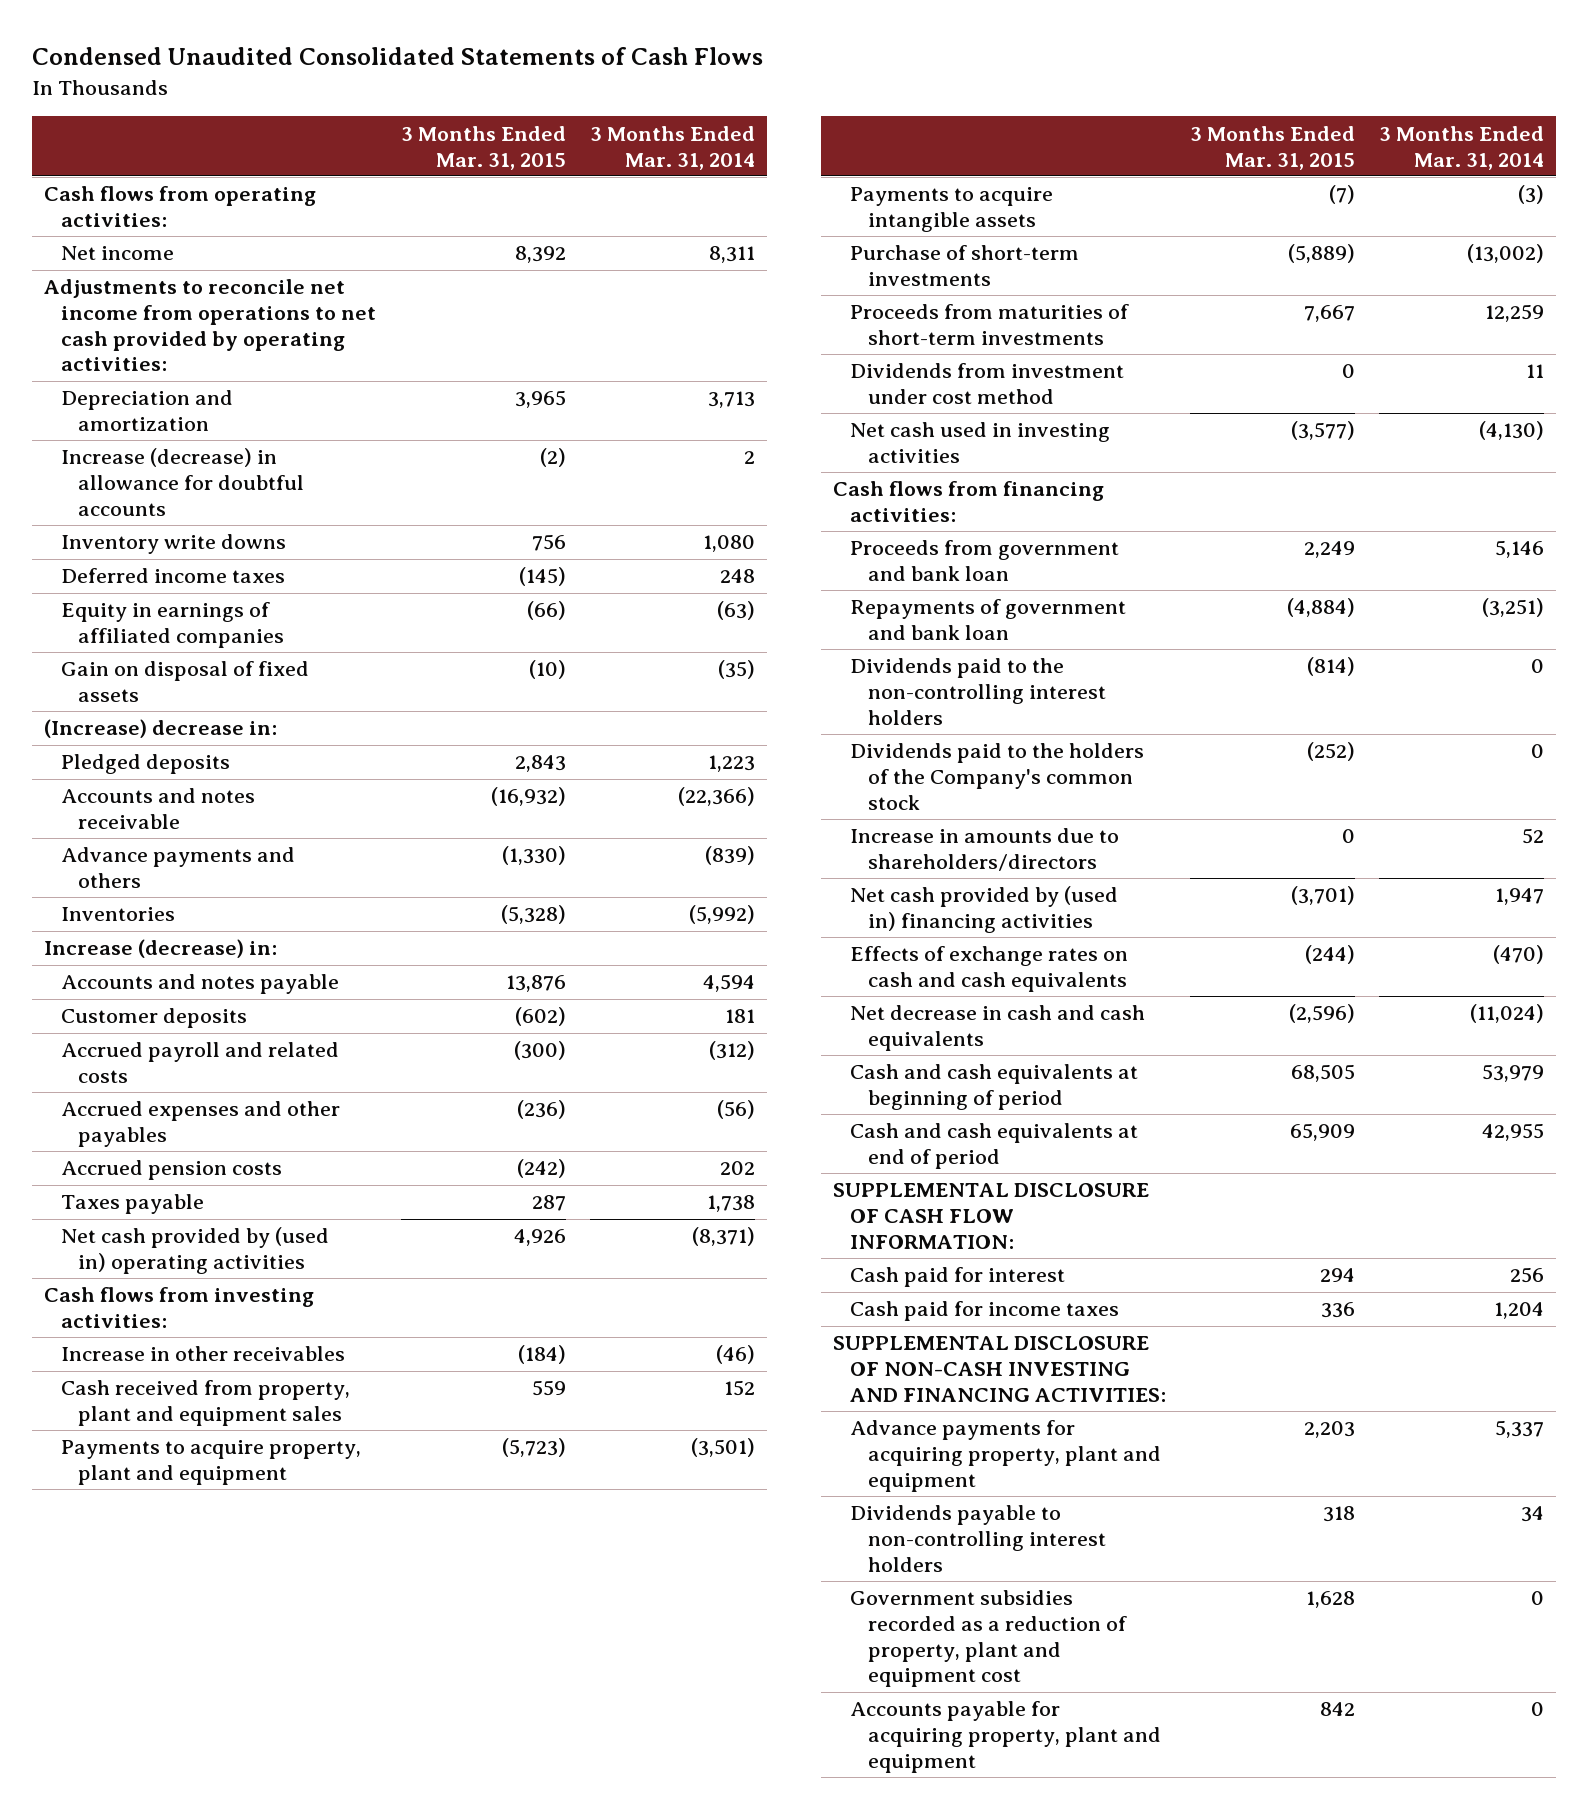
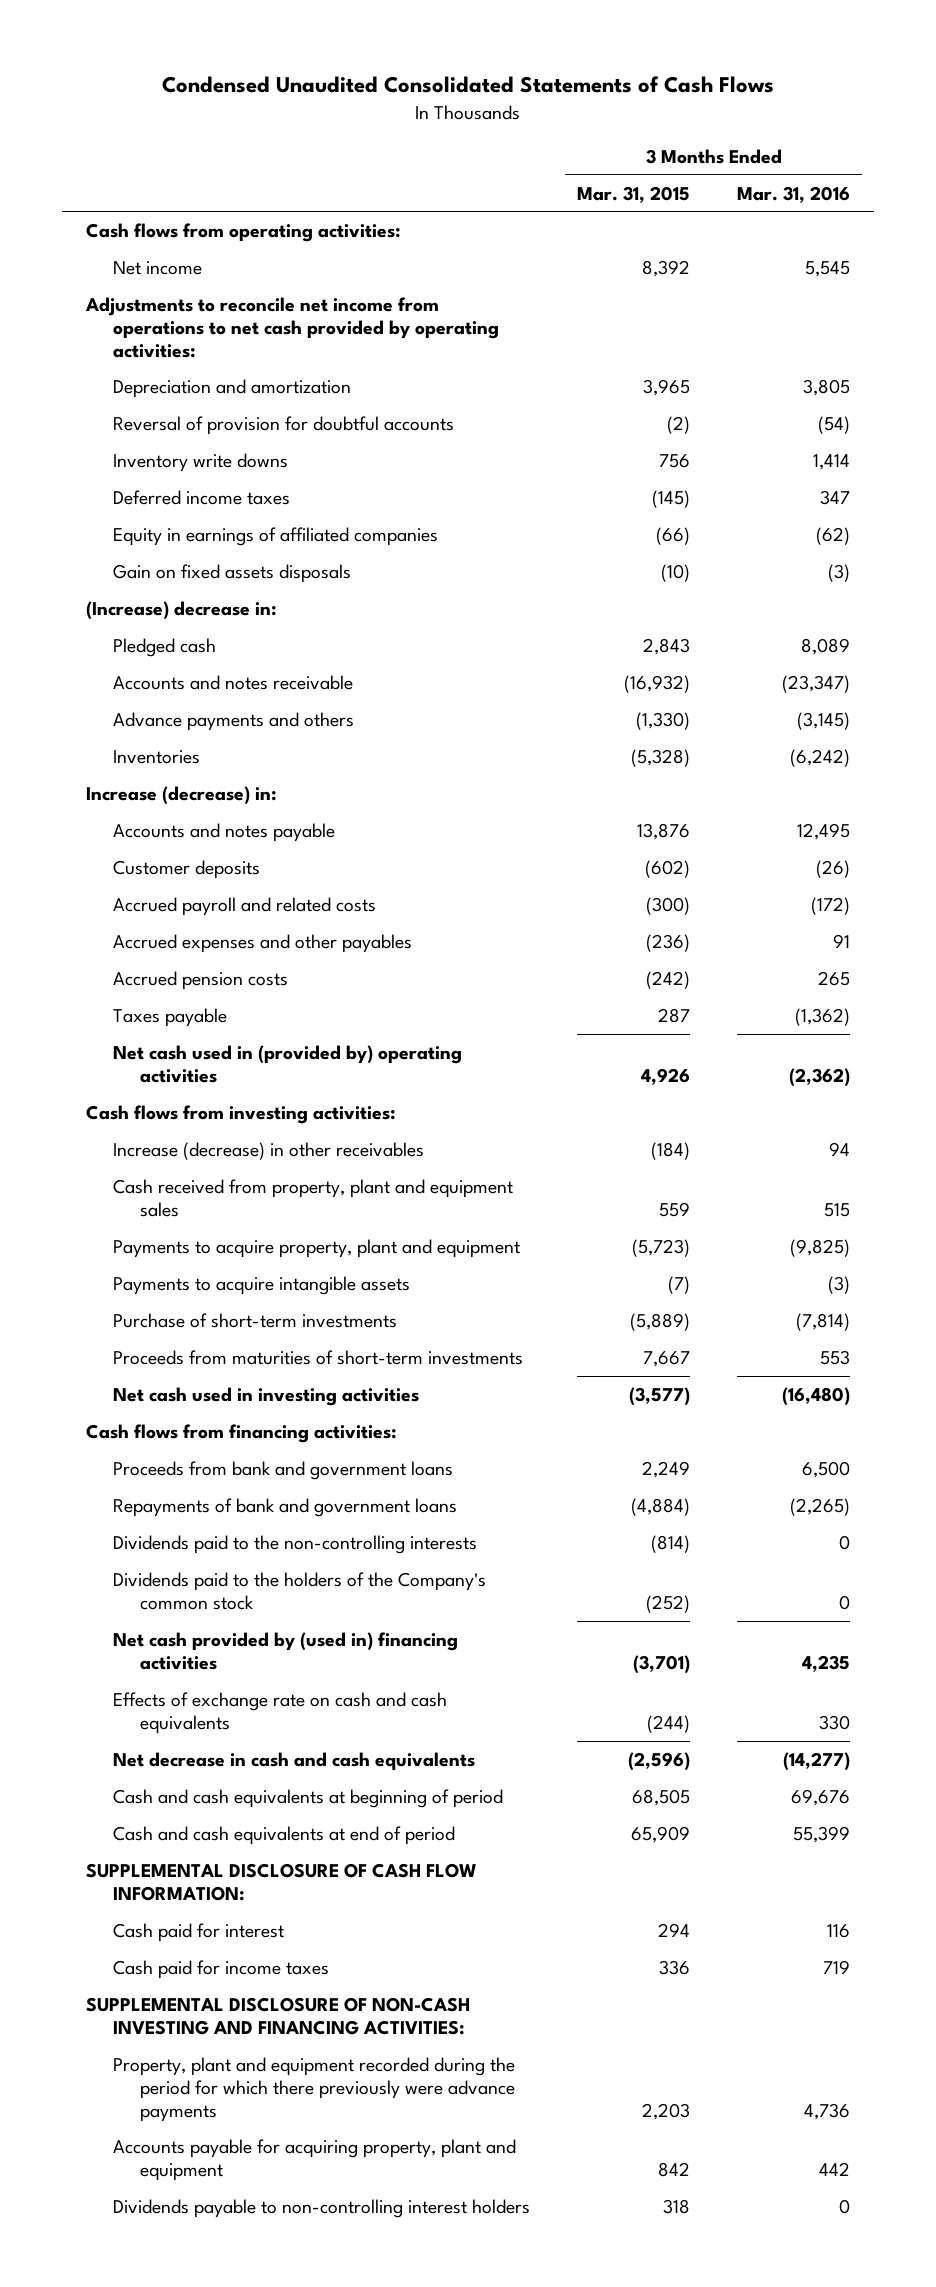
[589,125,755,170] 3 Months Ended Mar. 31, 2014 -> none
none -> [737,185,851,203] Mar. 31, 2016
[61,448,305,516] Increase (decrease) in allowance for doubtful accounts -> [112,415,454,435] Reversal of provision for doubtful accounts
[61,661,310,703] Gain on disposal of fixed assets -> [112,563,351,583] Gain on fixed assets disposals
[61,754,231,775] Pledged deposits -> [112,637,216,657] Pledged cash
[61,1227,330,1275] Net cash provided by (used in) operating activities -> [112,1044,462,1083] Net cash used in (provided by) operating activities
[61,1346,346,1362] Increase in other receivables -> [112,1141,424,1160] Increase (decrease) in other receivables
[850,363,1125,405] Dividends from investment under cost method -> none
[850,540,1120,582] Proceeds from government and bank loan -> [112,1460,453,1480] Proceeds from bank and government loans
[850,599,1127,641] Repayments of government and bank loan -> [112,1497,457,1517] Repayments of bank and government loans
[850,658,1106,725] Dividends paid to the non-controlling interest holders -> [112,1534,477,1554] Dividends paid to the non-controlling interests
[850,828,1120,872] Increase in amounts due to shareholders/directors -> none
[850,946,1129,993] Effects of exchange rates on cash and cash equivalents -> [112,1691,447,1734] Effects of exchange rate on cash and cash equivalents
[850,1590,1127,1688] Government subsidies recorded as a reduction of property, plant and equipment cost -> none
[850,1420,1161,1492] Advance payments for acquiring property, plant and equipment -> [112,2056,516,2122] Property, plant and equipment recorded during the period for which there previously were advance payments
[850,1505,1106,1572] Dividends payable to non-controlling interest holders -> [112,2198,530,2218] Dividends payable to non-controlling interest holders

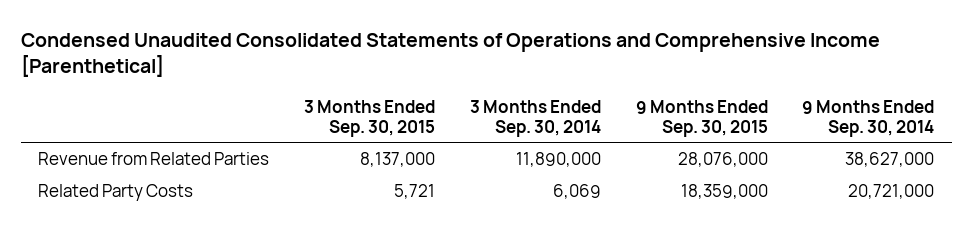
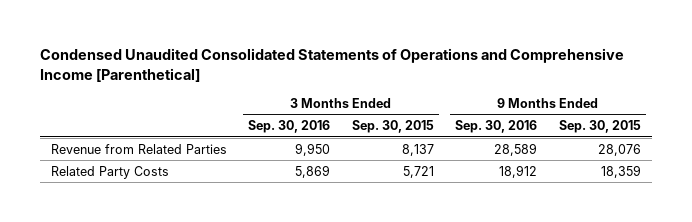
[469,99,601,137] 3 Months Ended Sep. 30, 2014 -> none
[802,99,935,137] 9 Months Ended Sep. 30, 2014 -> none
none -> [248,120,331,134] Sep. 30, 2016
none -> [455,120,538,134] Sep. 30, 2016
[359,152,435,168] 8,137,000 -> [401,143,434,156] 8,137
[677,152,768,168] 28,076,000 -> [597,143,641,156] 28,076
[680,184,768,200] 18,359,000 -> [600,164,641,178] 18,359

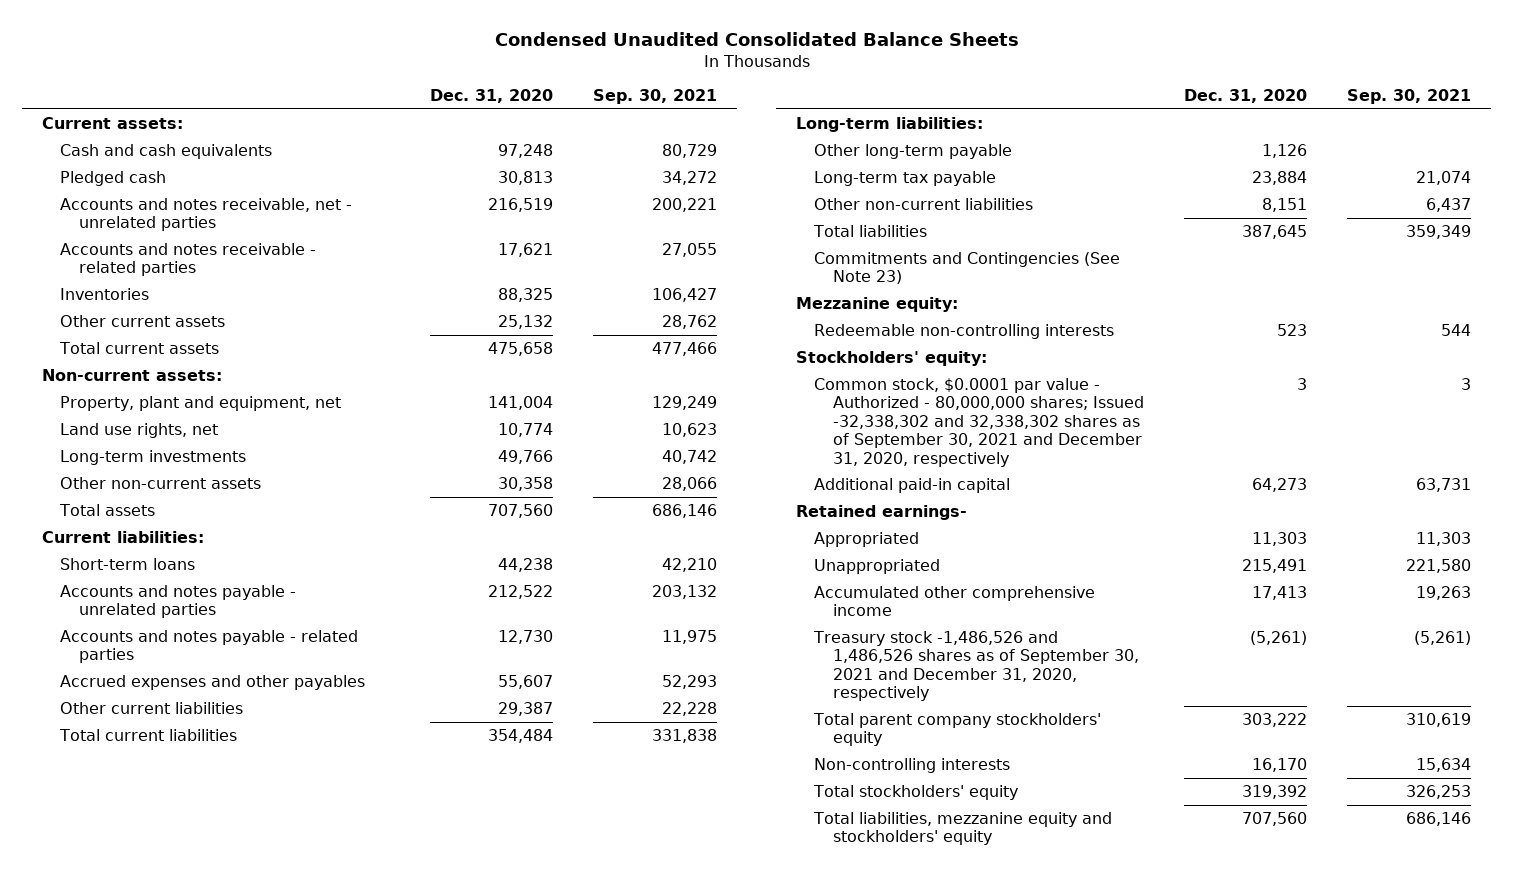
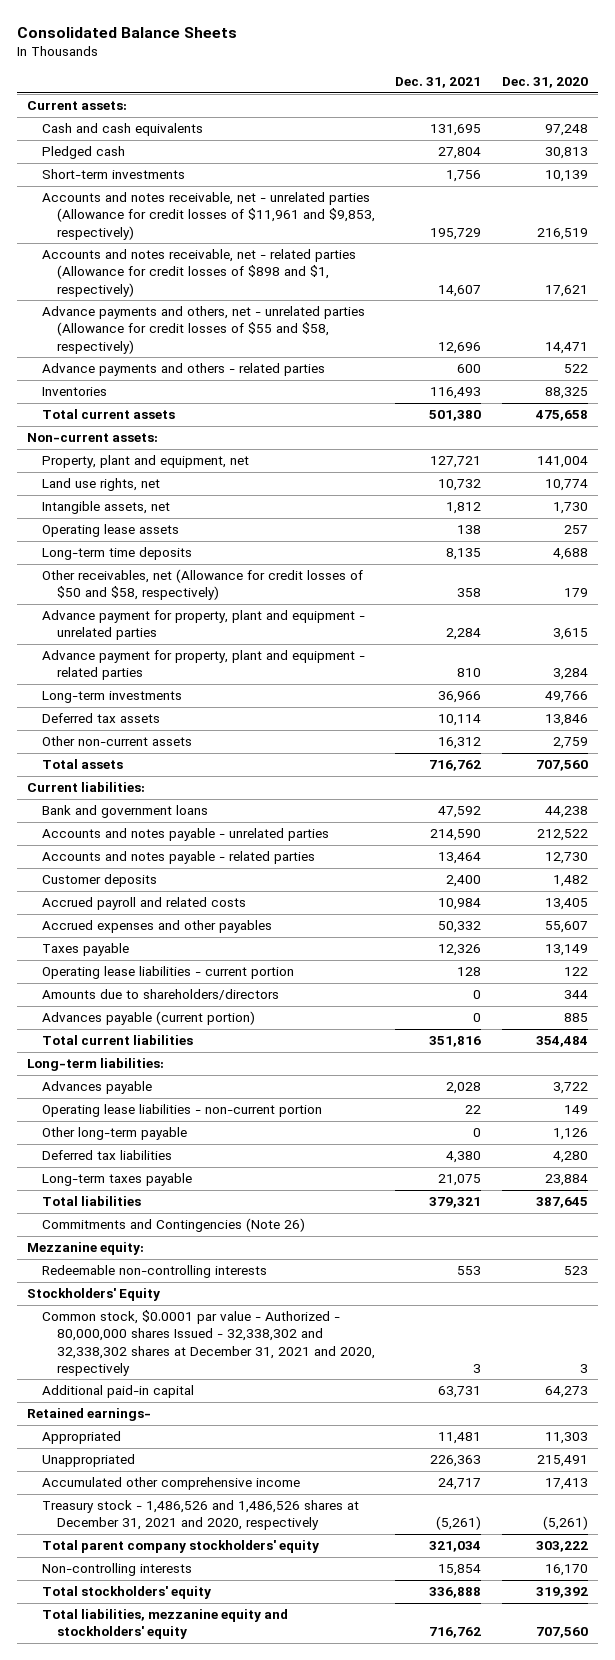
[494,31,1019,46] Condensed Unaudited Consolidated Balance Sheets -> [16,27,237,39] Consolidated Balance Sheets
[593,88,718,104] Sep. 30, 2021 -> none
none -> [395,77,482,89] Dec. 31, 2021
none -> [42,169,186,180] Short-term investments
[60,197,353,232] Accounts and notes receivable, net - unrelated parties -> [42,192,375,240] Accounts and notes receivable, net - unrelated parties (Allowance for credit losses of $11,961 and $9,853, respectively)
[60,242,317,277] Accounts and notes receivable - related parties -> [42,249,357,297] Accounts and notes receivable, net - related parties (Allowance for credit losses of $898 and $1, respectively)
none -> [42,306,366,354] Advance payments and others, net - unrelated parties (Allowance for credit losses of $55 and $58, respectively)
none -> [42,363,326,377] Advance payments and others - related parties
[60,314,226,327] Other current assets -> none
none -> [42,501,171,515] Intangible assets, net
none -> [42,524,180,538] Operating lease assets
none -> [42,547,193,561] Long-term time deposits
none -> [42,569,364,601] Other receivables, net (Allowance for credit losses of $50 and $58, respectively)
none -> [42,610,366,641] Advance payment for property, plant and equipment - unrelated parties
none -> [42,650,366,681] Advance payment for property, plant and equipment - related parties
none -> [42,713,161,724] Deferred tax assets
[497,476,553,491] 30,358 -> [552,737,588,750] 2,759
[60,557,196,570] Short-term loans -> [42,805,209,819] Bank and government loans
none -> [42,874,158,888] Customer deposits
none -> [42,897,247,911] Accrued payroll and related costs
[60,701,244,714] Other current liabilities -> none
none -> [42,943,130,957] Taxes payable
none -> [42,966,295,980] Operating lease liabilities - current portion
none -> [42,989,280,1001] Amounts due to shareholders/directors
none -> [42,1011,256,1026] Advances payable (current portion)
none -> [42,1081,153,1095] Advances payable
none -> [42,1104,323,1118] Operating lease liabilities - non-current portion
[814,197,1034,210] Other non-current liabilities -> none
none -> [42,1150,173,1161] Deferred tax liabilities
[814,170,997,186] Long-term tax payable -> [42,1173,193,1187] Long-term taxes payable
[814,251,1121,285] Commitments and Contingencies (See Note 23) -> [42,1218,306,1233] Commitments and Contingencies (Note 26)
[795,350,987,366] Stockholders' equity: -> [27,1288,161,1302] Stockholders' Equity
[814,377,1144,467] Common stock, $0.0001 par value - Authorized - 80,000,000 shares; Issued -32,338,302 and 32,338,302 shares as of September 30, 2021 and December 31, 2020, respectively -> [42,1310,375,1376] Common stock, $0.0001 par value - Authorized - 80,000,000 shares Issued - 32,338,302 and 32,338,302 shares at December 31, 2021 and 2020, respectively
[813,630,1139,702] Treasury stock -1,486,526 and 1,486,526 shares as of September 30, 2021 and December 31, 2020, respectively -> [42,1500,360,1531] Treasury stock - 1,486,526 and 1,486,526 shares at December 31, 2021 and 2020, respectively

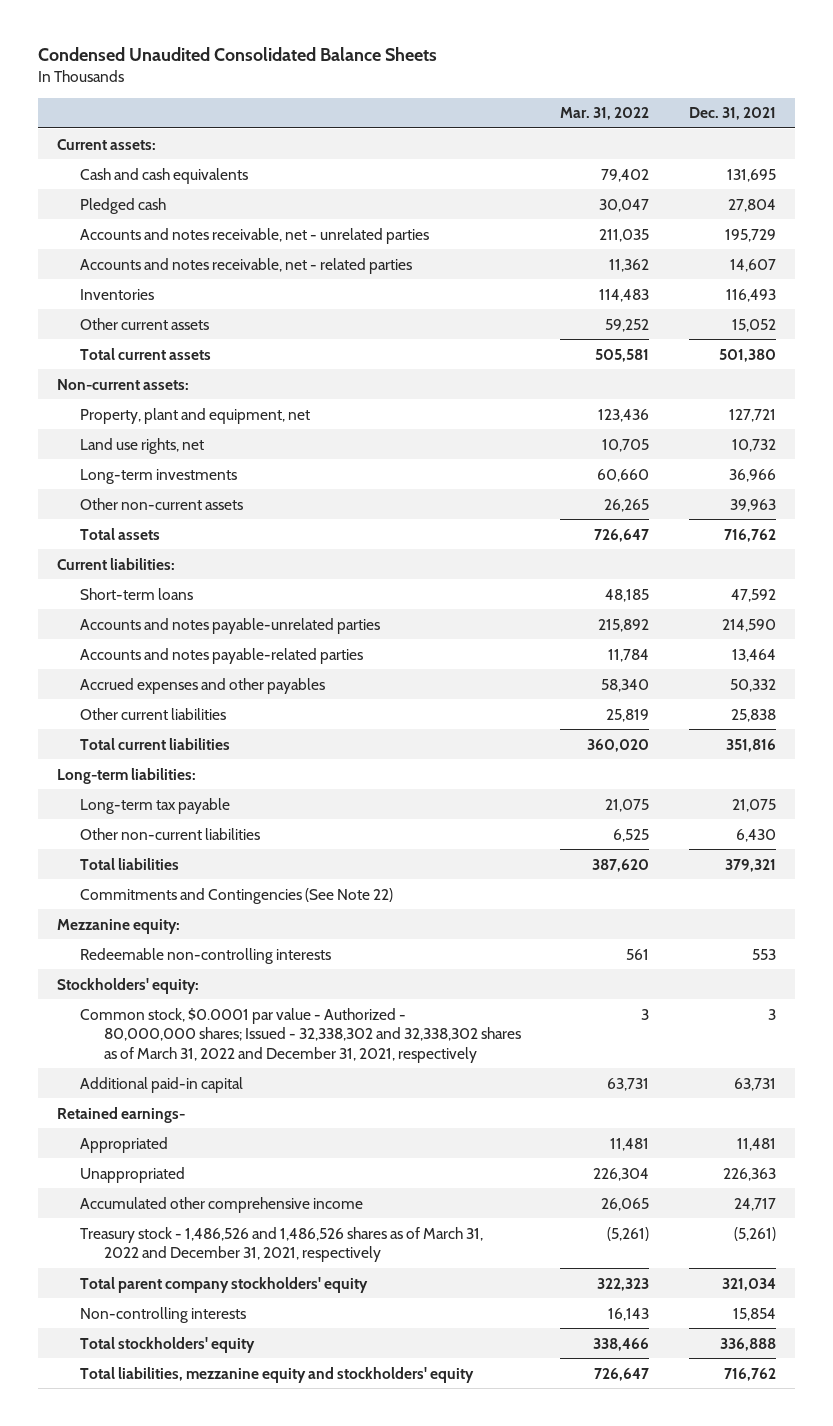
[16,27,237,39] Consolidated Balance Sheets -> [37,47,437,62] Condensed Unaudited Consolidated Balance Sheets
[501,77,588,89] Dec. 31, 2020 -> none
none -> [560,107,650,121] Mar. 31, 2022
[42,169,186,180] Short-term investments -> none
[42,306,366,354] Advance payments and others, net - unrelated parties (Allowance for credit losses of $55 and $58, respectively) -> none
[42,363,326,377] Advance payments and others - related parties -> none
[42,192,375,240] Accounts and notes receivable, net - unrelated parties (Allowance for credit losses of $11,961 and $9,853, respectively) -> [80,227,430,244] Accounts and notes receivable, net - unrelated parties
[42,249,357,297] Accounts and notes receivable, net - related parties (Allowance for credit losses of $898 and $1, respectively) -> [80,257,413,274] Accounts and notes receivable, net - related parties
none -> [80,317,210,330] Other current assets
[42,501,171,515] Intangible assets, net -> none
[42,524,180,538] Operating lease assets -> none
[42,547,193,561] Long-term time deposits -> none
[42,569,364,601] Other receivables, net (Allowance for credit losses of $50 and $58, respectively) -> none
[42,610,366,641] Advance payment for property, plant and equipment - unrelated parties -> none
[42,650,366,681] Advance payment for property, plant and equipment - related parties -> none
[42,713,161,724] Deferred tax assets -> none
[438,737,482,750] 16,312 -> [729,498,776,512] 39,963
[42,874,158,888] Customer deposits -> none
[42,897,247,911] Accrued payroll and related costs -> none
[42,805,209,819] Bank and government loans -> [80,587,194,600] Short-term loans
[42,828,330,842] Accounts and notes payable - unrelated parties -> [80,617,381,634] Accounts and notes payable-unrelated parties
[42,851,316,865] Accounts and notes payable - related parties -> [80,647,364,664] Accounts and notes payable-related parties
[42,943,130,957] Taxes payable -> none
[42,966,295,980] Operating lease liabilities - current portion -> none
[42,989,280,1001] Amounts due to shareholders/directors -> none
[42,1011,256,1026] Advances payable (current portion) -> none
none -> [80,707,227,720] Other current liabilities
[42,1081,153,1095] Advances payable -> none
[42,1104,323,1118] Operating lease liabilities - non-current portion -> none
[42,1127,188,1141] Other long-term payable -> none
[42,1150,173,1161] Deferred tax liabilities -> none
[42,1173,193,1187] Long-term taxes payable -> [80,797,231,814] Long-term tax payable
none -> [80,827,261,840] Other non-current liabilities
[42,1218,306,1233] Commitments and Contingencies (Note 26) -> [80,887,394,904] Commitments and Contingencies (See Note 22)
[27,1288,161,1302] Stockholders' Equity -> [57,977,200,994] Stockholders' equity:
[42,1310,375,1376] Common stock, $0.0001 par value - Authorized - 80,000,000 shares Issued - 32,338,302 and 32,338,302 shares at December 31, 2021 and 2020, respectively -> [80,1007,521,1063] Common stock, $0.0001 par value - Authorized - 80,000,000 shares; Issued - 32,338,302 and 32,338,302 shares as of March 31, 2022 and December 31, 2021, respectively
[42,1500,360,1531] Treasury stock - 1,486,526 and 1,486,526 shares at December 31, 2021 and 2020, respectively -> [80,1226,484,1263] Treasury stock - 1,486,526 and 1,486,526 shares as of March 31, 2022 and December 31, 2021, respectively

